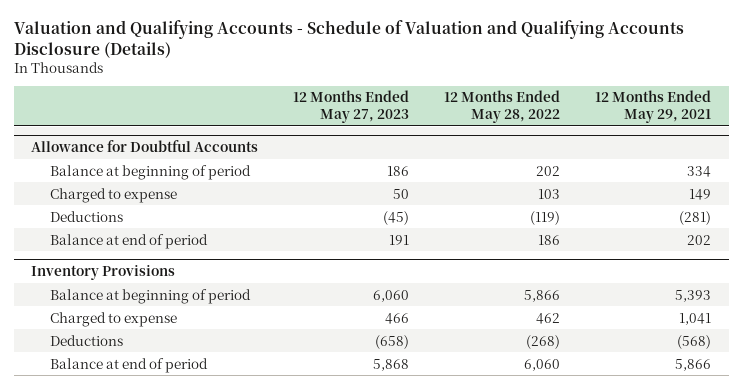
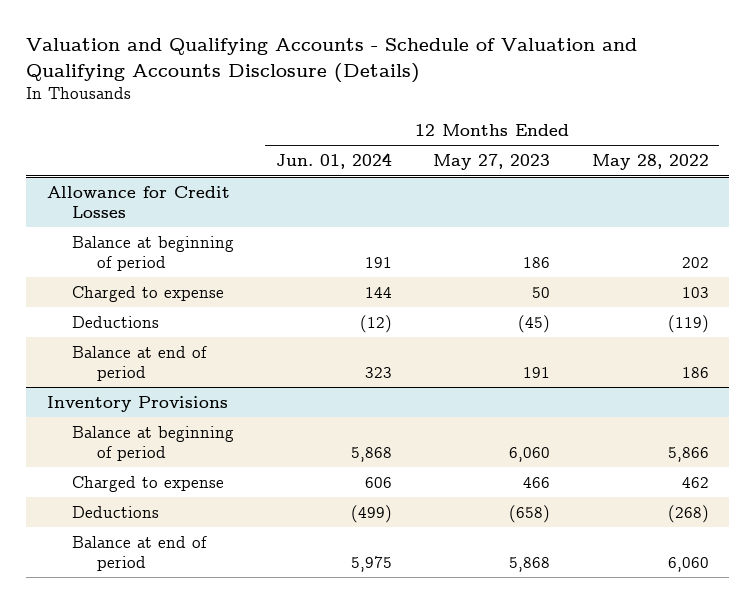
[595,90,712,124] 12 Months Ended May 29, 2021 -> none
none -> [275,153,392,170] Jun. 01, 2024
[31,139,259,152] Allowance for Doubtful Accounts -> [46,185,230,218] Allowance for Credit Losses

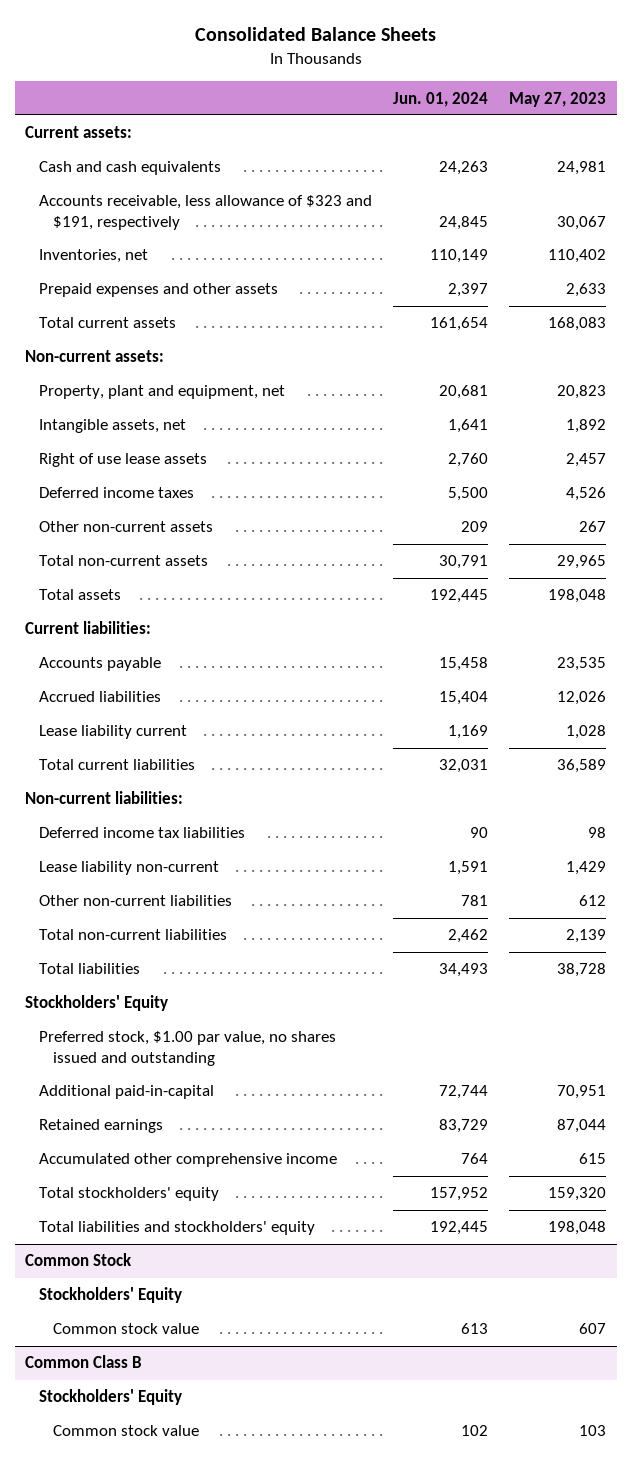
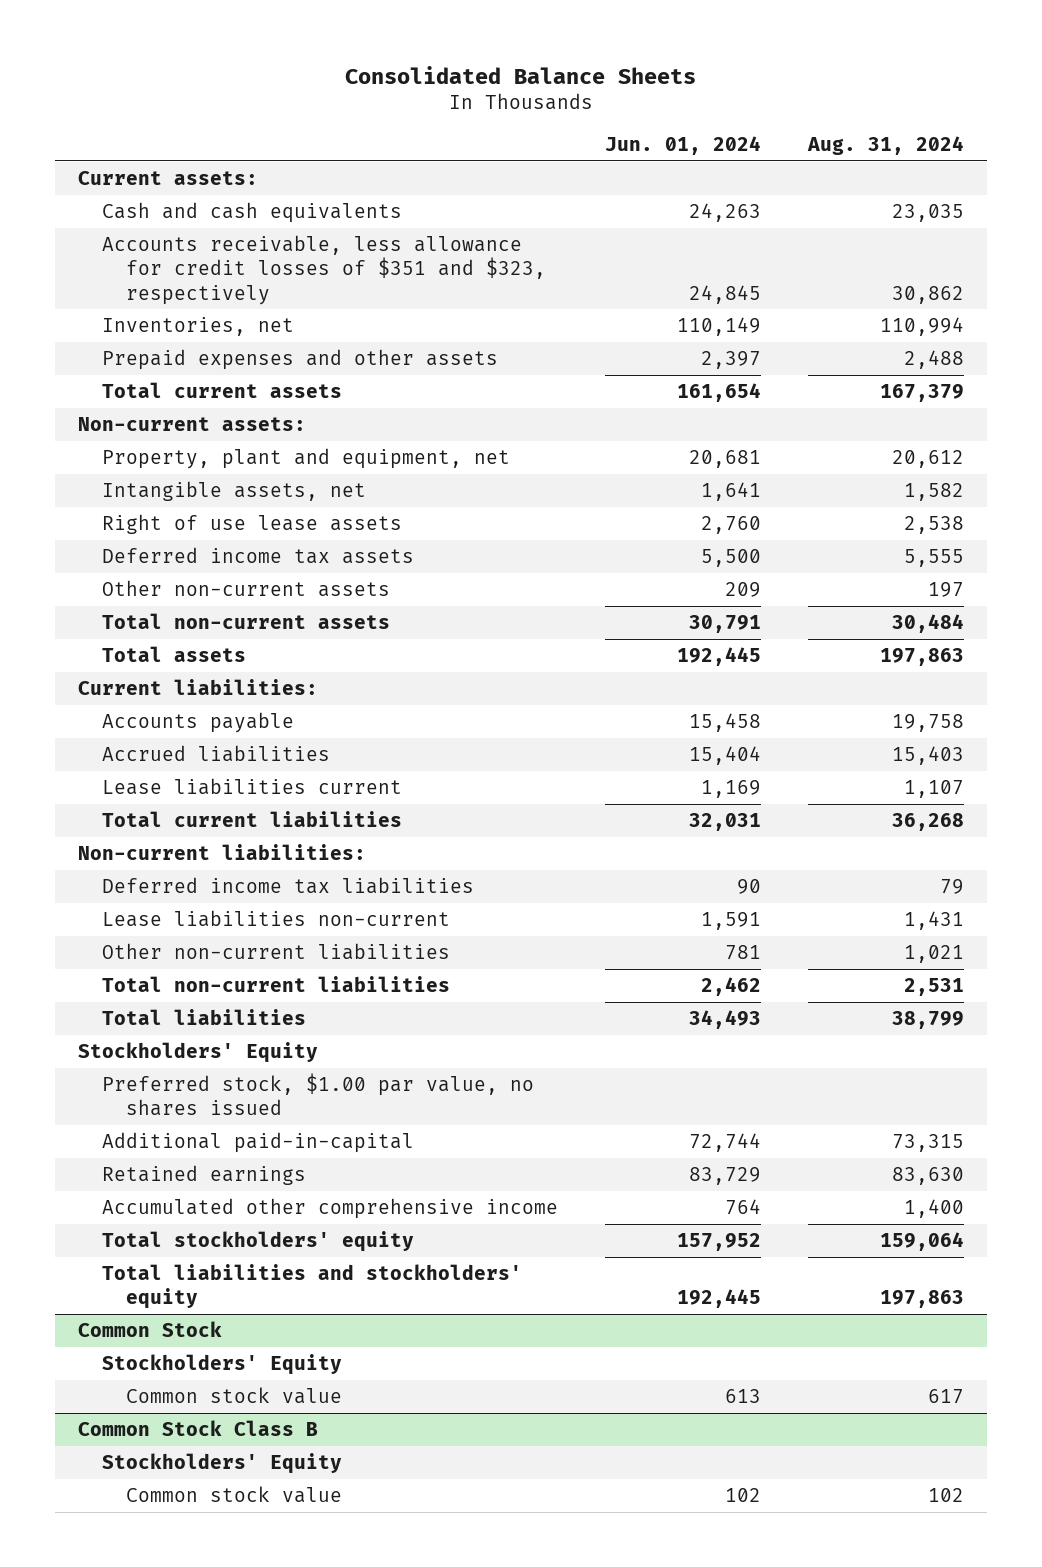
[509,91,607,107] May 27, 2023 -> none
none -> [806,136,964,156] Aug. 31, 2024
[39,195,373,231] Accounts receivable, less allowance of $323 and $191, respectively -> [102,234,546,305] Accounts receivable, less allowance for credit losses of $351 and $323, respectively
[39,487,195,499] Deferred income taxes -> [102,546,415,564] Deferred income tax assets
[39,725,188,740] Lease liability current -> [102,777,403,795] Lease liabilities current
[39,861,220,876] Lease liability non-current -> [102,909,451,927] Lease liabilities non-current
[39,1031,337,1067] Preferred stock, $1.00 par value, no shares issued and outstanding -> [102,1072,535,1117] Preferred stock, $1.00 par value, no shares issued
[25,1355,143,1369] Common Class B -> [78,1419,319,1436] Common Stock Class B

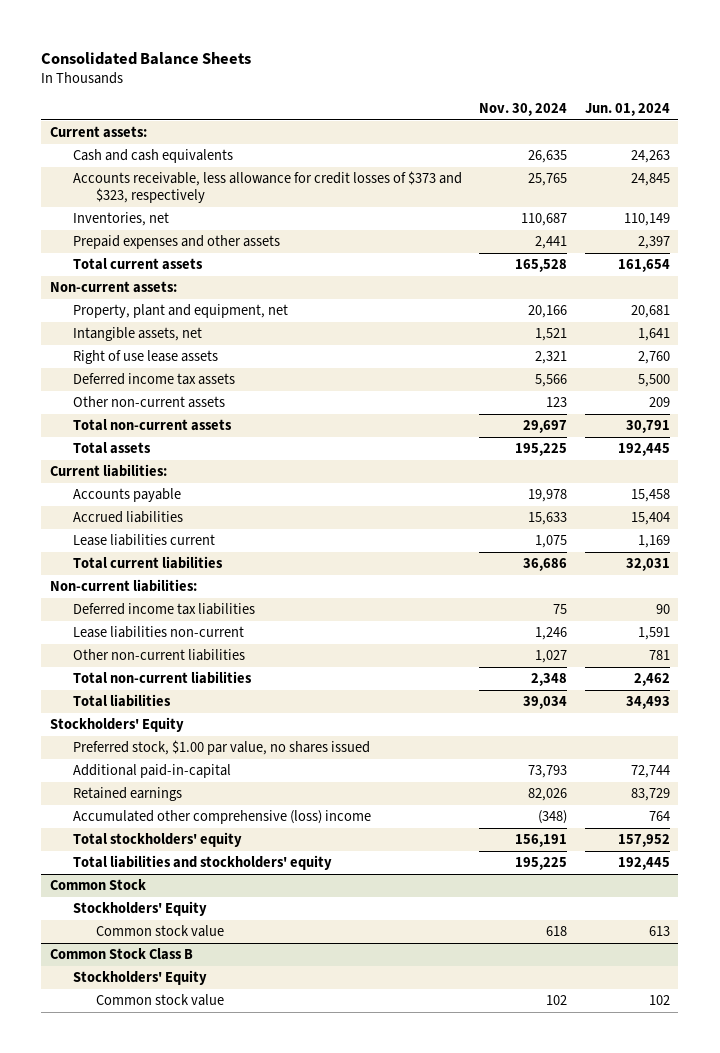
[806,136,964,156] Aug. 31, 2024 -> none
none -> [479,103,568,117] Nov. 30, 2024
[102,234,546,305] Accounts receivable, less allowance for credit losses of $351 and $323, respectively -> [72,171,462,204] Accounts receivable, less allowance for credit losses of $373 and $323, respectively
[102,1197,559,1219] Accumulated other comprehensive income -> [72,810,371,825] Accumulated other comprehensive (loss) income

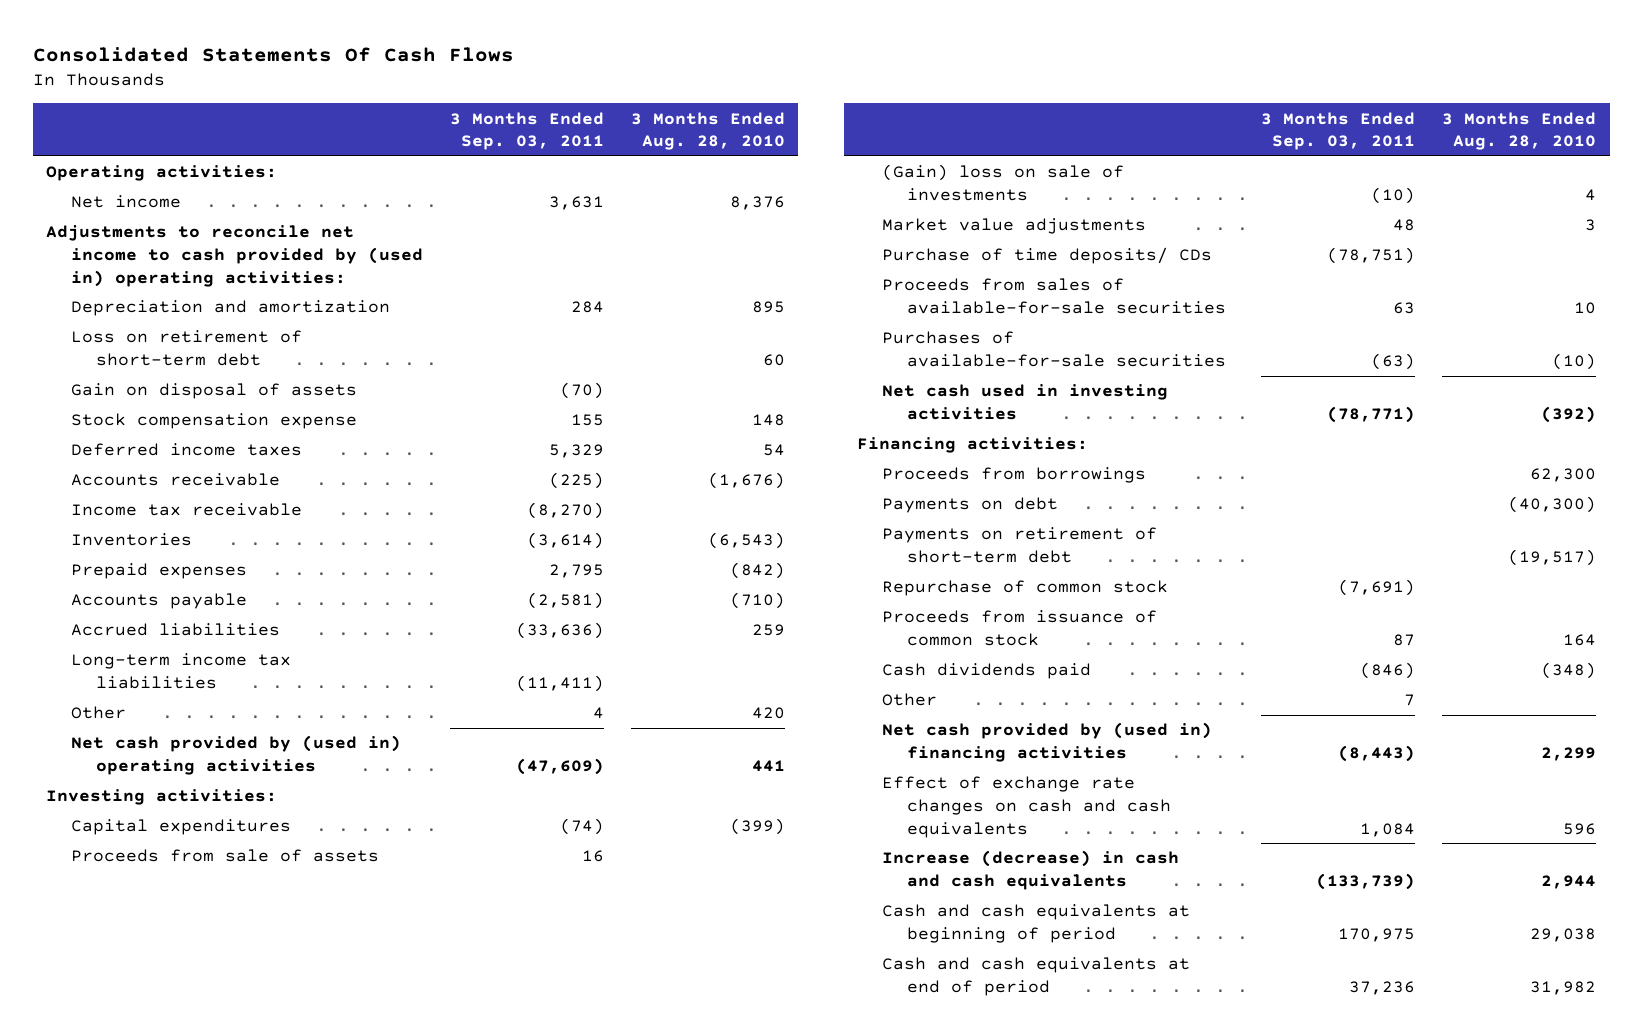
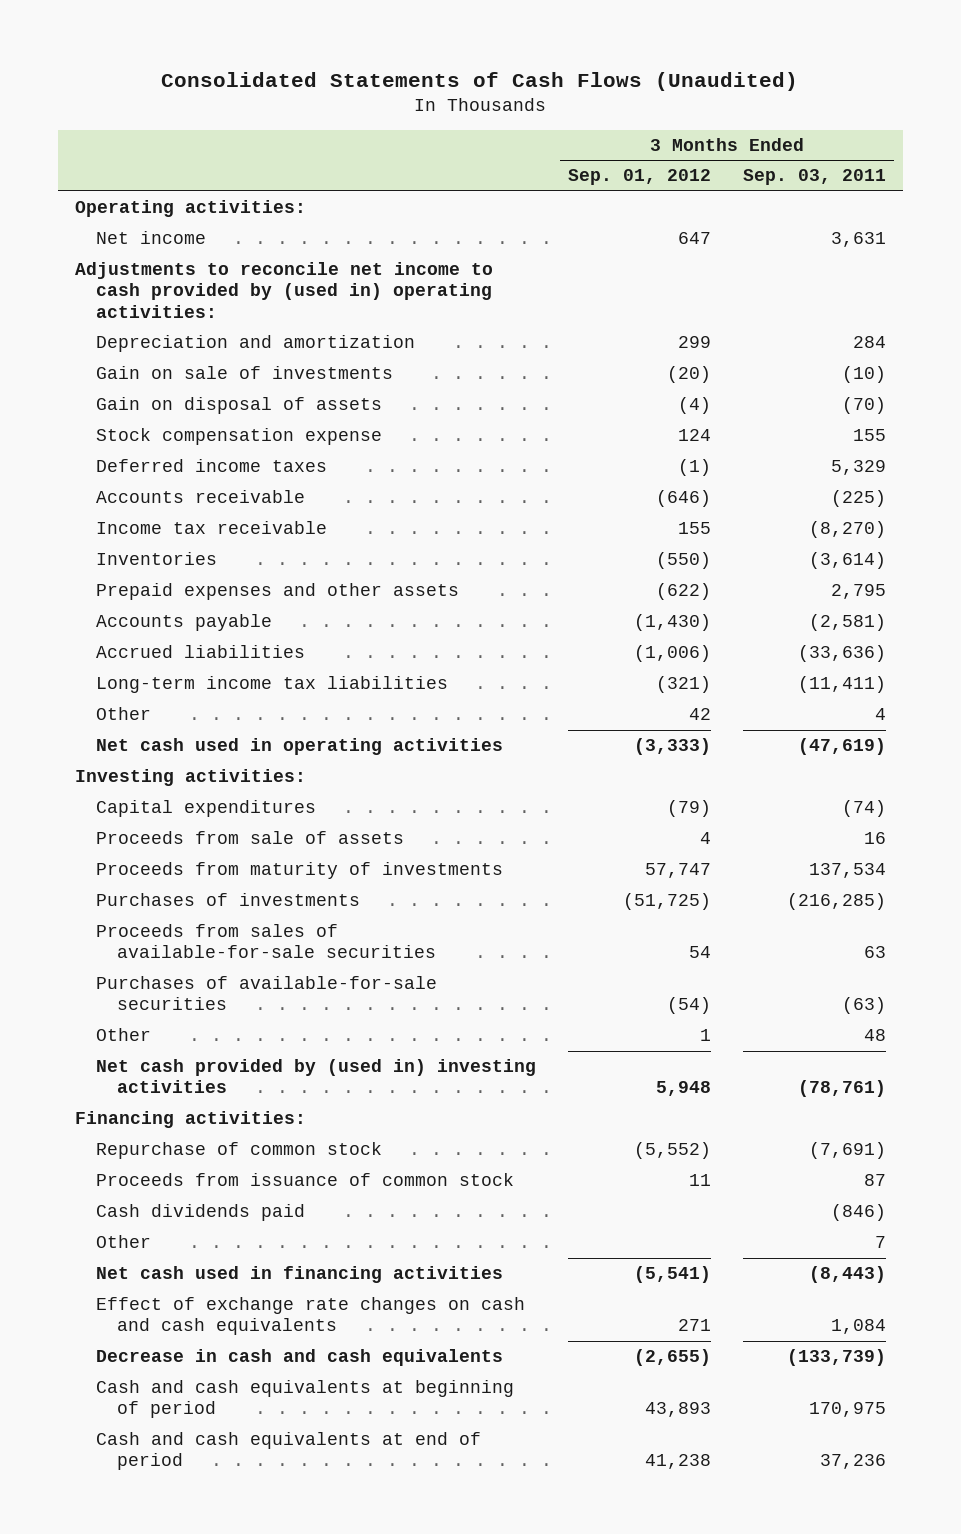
[32,46,514,62] Consolidated Statements Of Cash Flows -> [161,71,799,91] Consolidated Statements of Cash Flows (Unaudited)
[630,111,785,151] 3 Months Ended Aug. 28, 2010 -> none
none -> [567,169,711,186] Sep. 01, 2012
[71,330,303,367] Loss on retirement of short-term debt -> none
none -> [95,366,393,380] Gain on sale of investments
[71,563,248,580] Prepaid expenses -> [95,583,459,601] Prepaid expenses and other assets
[71,735,402,776] Net cash provided by (used in) operating activities -> [95,738,503,756] Net cash used in operating activities
[516,758,605,776] (47,609) -> [798,738,887,756] (47,619)
[882,164,1125,202] (Gain) loss on sale of investments -> none
[882,218,1147,235] Market value adjustments -> none
[882,247,1213,265] Purchase of time deposits/ CDs -> none
none -> [95,862,503,880] Proceeds from maturity of investments
none -> [95,893,360,907] Purchases of investments
none -> [95,1028,151,1042] Other
[882,384,1169,421] Net cash used in investing activities -> [95,1059,536,1094] Net cash provided by (used in) investing activities
[1327,406,1416,424] (78,771) -> [798,1080,887,1098] (78,761)
[882,467,1147,484] Proceeds from borrowings -> none
[882,497,1059,514] Payments on debt -> none
[882,527,1158,564] Payments on retirement of short-term debt -> none
[882,722,1213,763] Net cash provided by (used in) financing activities -> [95,1266,503,1284] Net cash used in financing activities
[882,850,1180,891] Increase (decrease) in cash and cash equivalents -> [95,1349,503,1367] Decrease in cash and cash equivalents

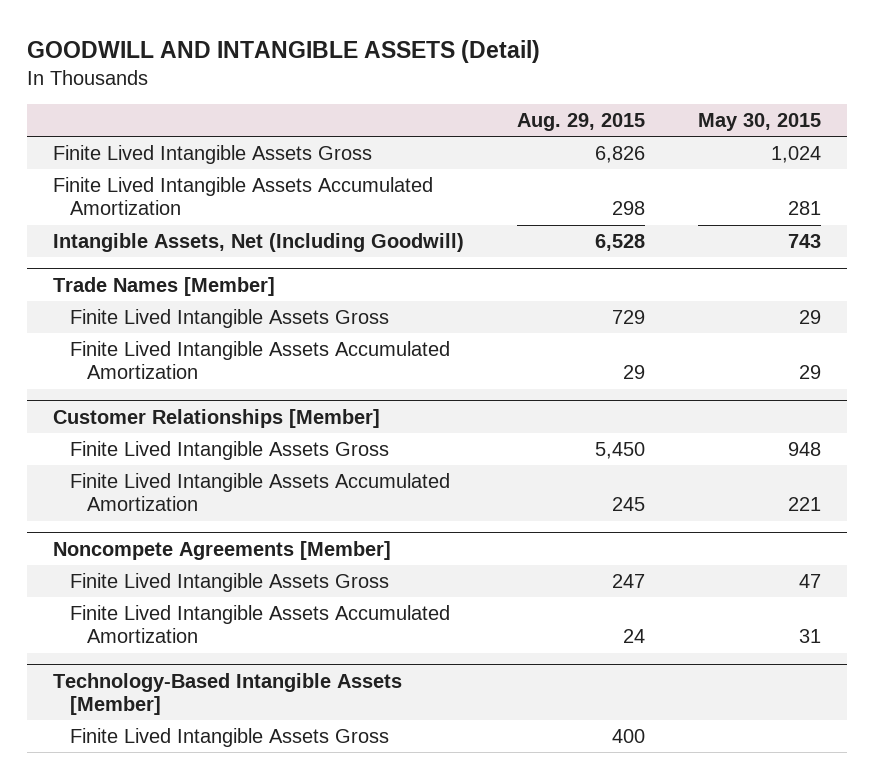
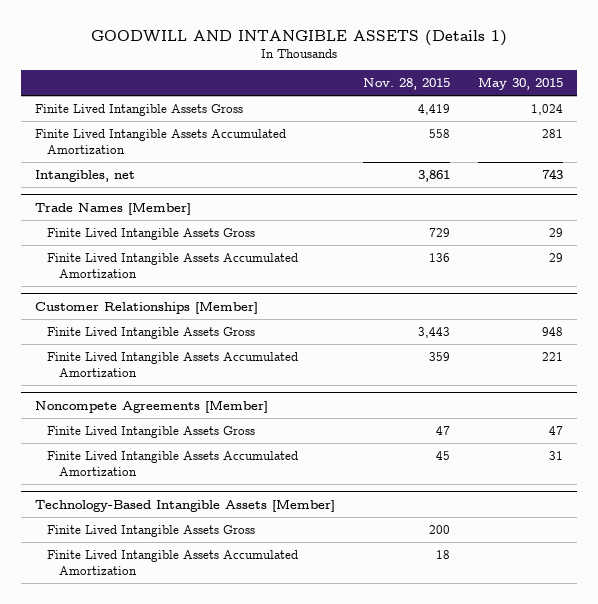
[26,39,540,63] GOODWILL AND INTANGIBLE ASSETS (Detail) -> [91,29,508,46] GOODWILL AND INTANGIBLE ASSETS (Details 1)
[516,113,645,132] Aug. 29, 2015 -> none
none -> [363,77,451,90] Nov. 28, 2015
[53,232,465,252] Intangible Assets, Net (Including Goodwill) -> [35,169,136,182] Intangibles, net
none -> [47,549,299,575] Finite Lived Intangible Assets Accumulated Amortization

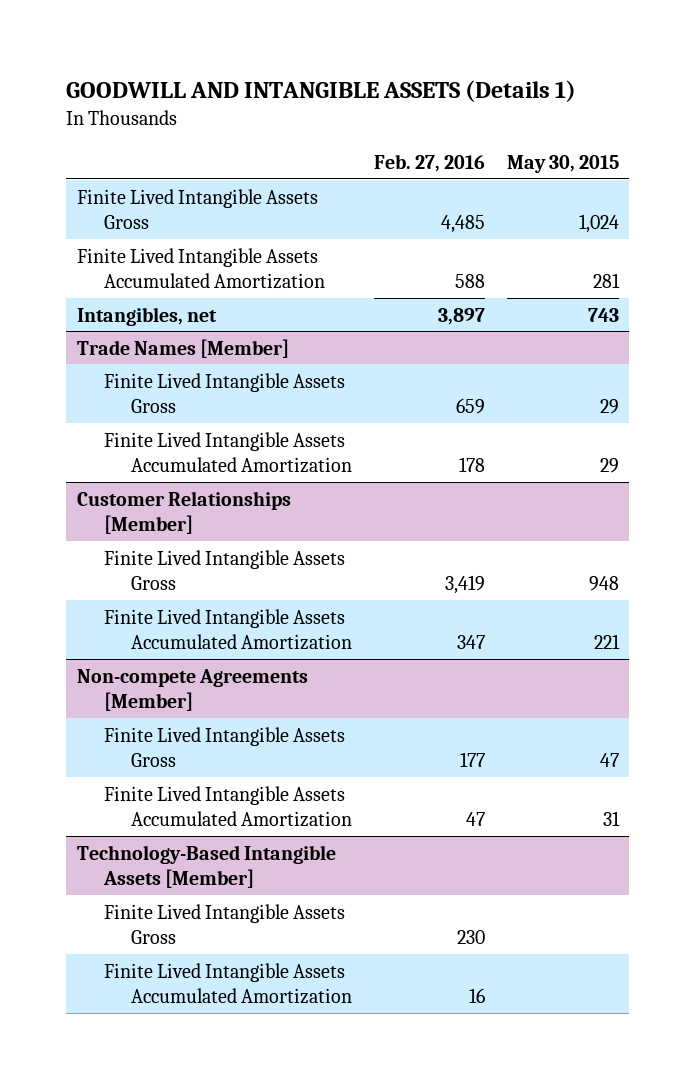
[363,77,451,90] Nov. 28, 2015 -> none
none -> [373,153,485,172] Feb. 27, 2016
[35,399,269,413] Noncompete Agreements [Member] -> [77,668,309,711] Non-compete Agreements [Member]

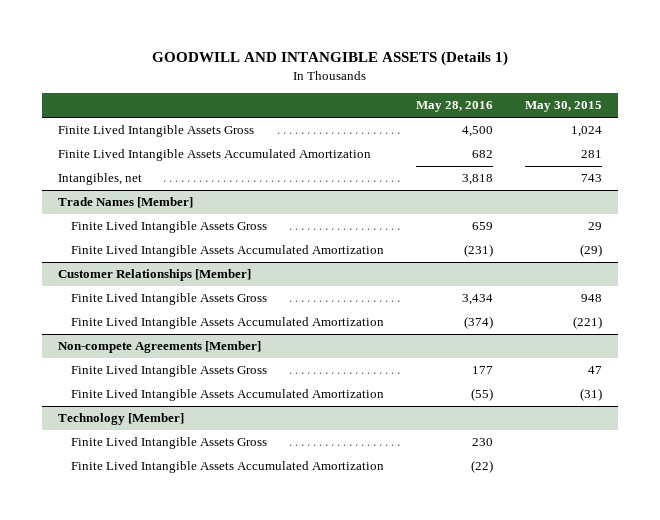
[373,153,485,172] Feb. 27, 2016 -> none
none -> [415,101,493,113] May 28, 2016
[599,457,619,473] 29 -> [580,244,603,258] (29)
[593,633,620,649] 221 -> [573,316,603,330] (221)
[602,810,620,826] 31 -> [580,388,603,402] (31)
[77,844,337,888] Technology-Based Intangible Assets [Member] -> [58,413,185,426] Technology [Member]

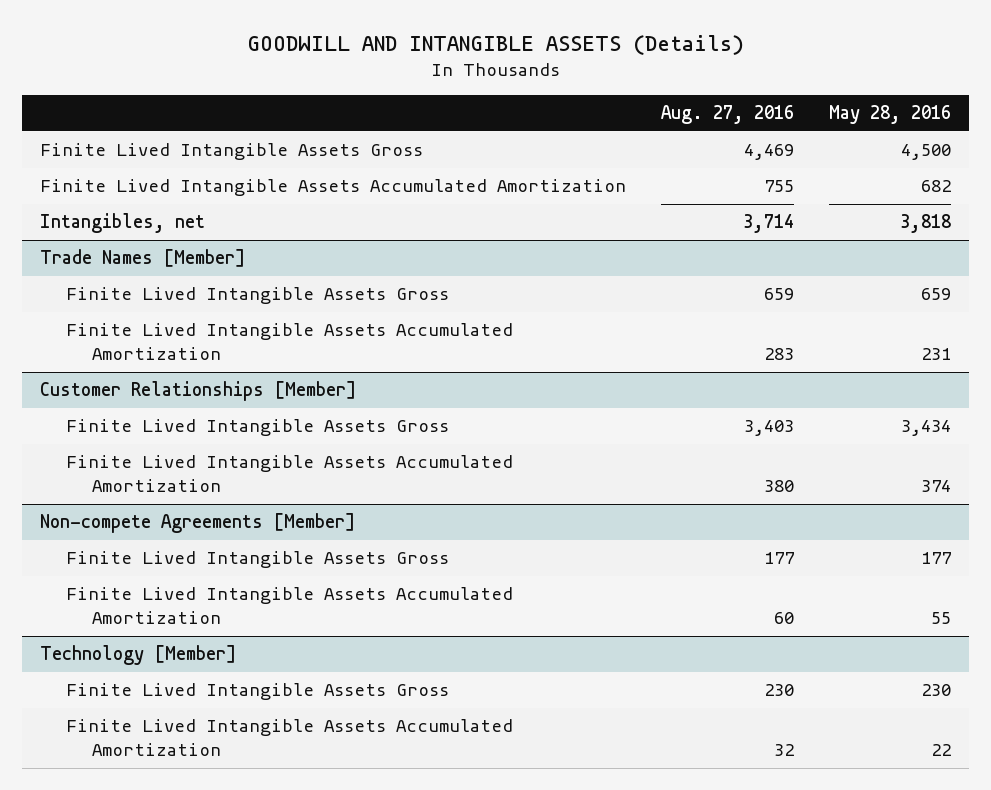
[152,51,509,67] GOODWILL AND INTANGIBLE ASSETS (Details 1) -> [246,35,744,56] GOODWILL AND INTANGIBLE ASSETS (Details)
[525,101,603,113] May 30, 2015 -> none
none -> [661,105,795,125] Aug. 27, 2016
[463,244,493,258] (231) -> [921,347,952,360] 231
[463,316,493,330] (374) -> [921,479,952,492] 374
[470,388,493,402] (55) -> [931,611,952,624] 55
[470,460,493,474] (22) -> [931,743,952,756] 22

